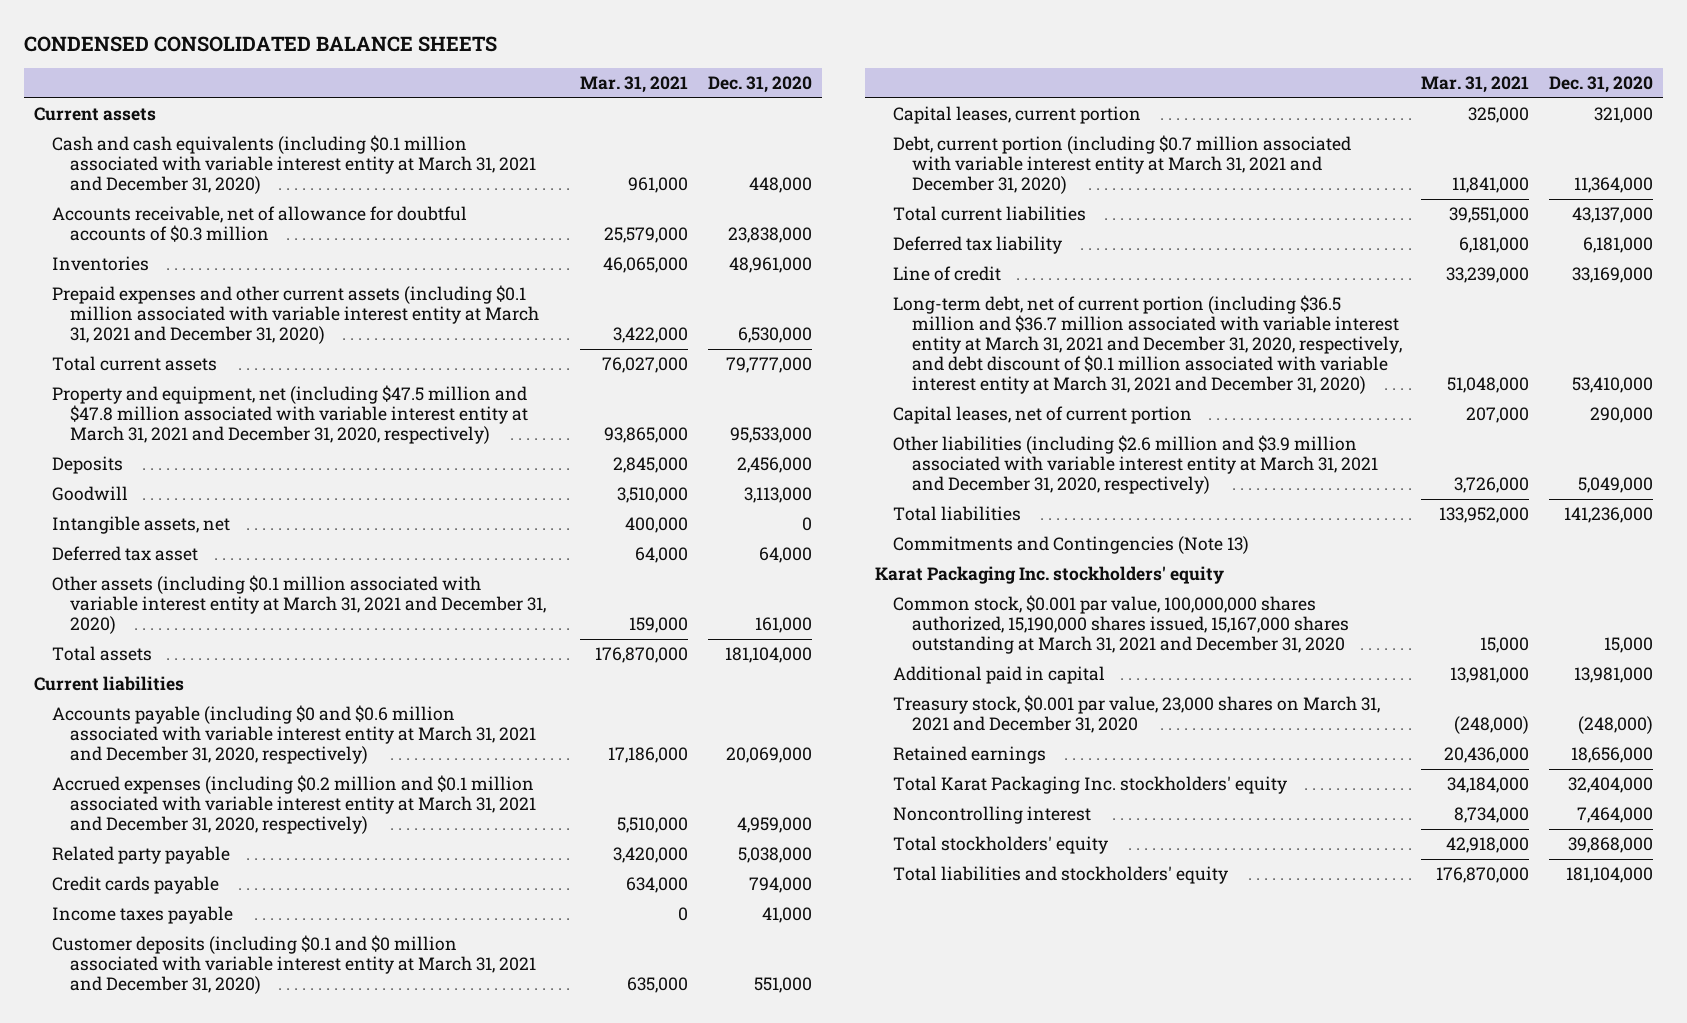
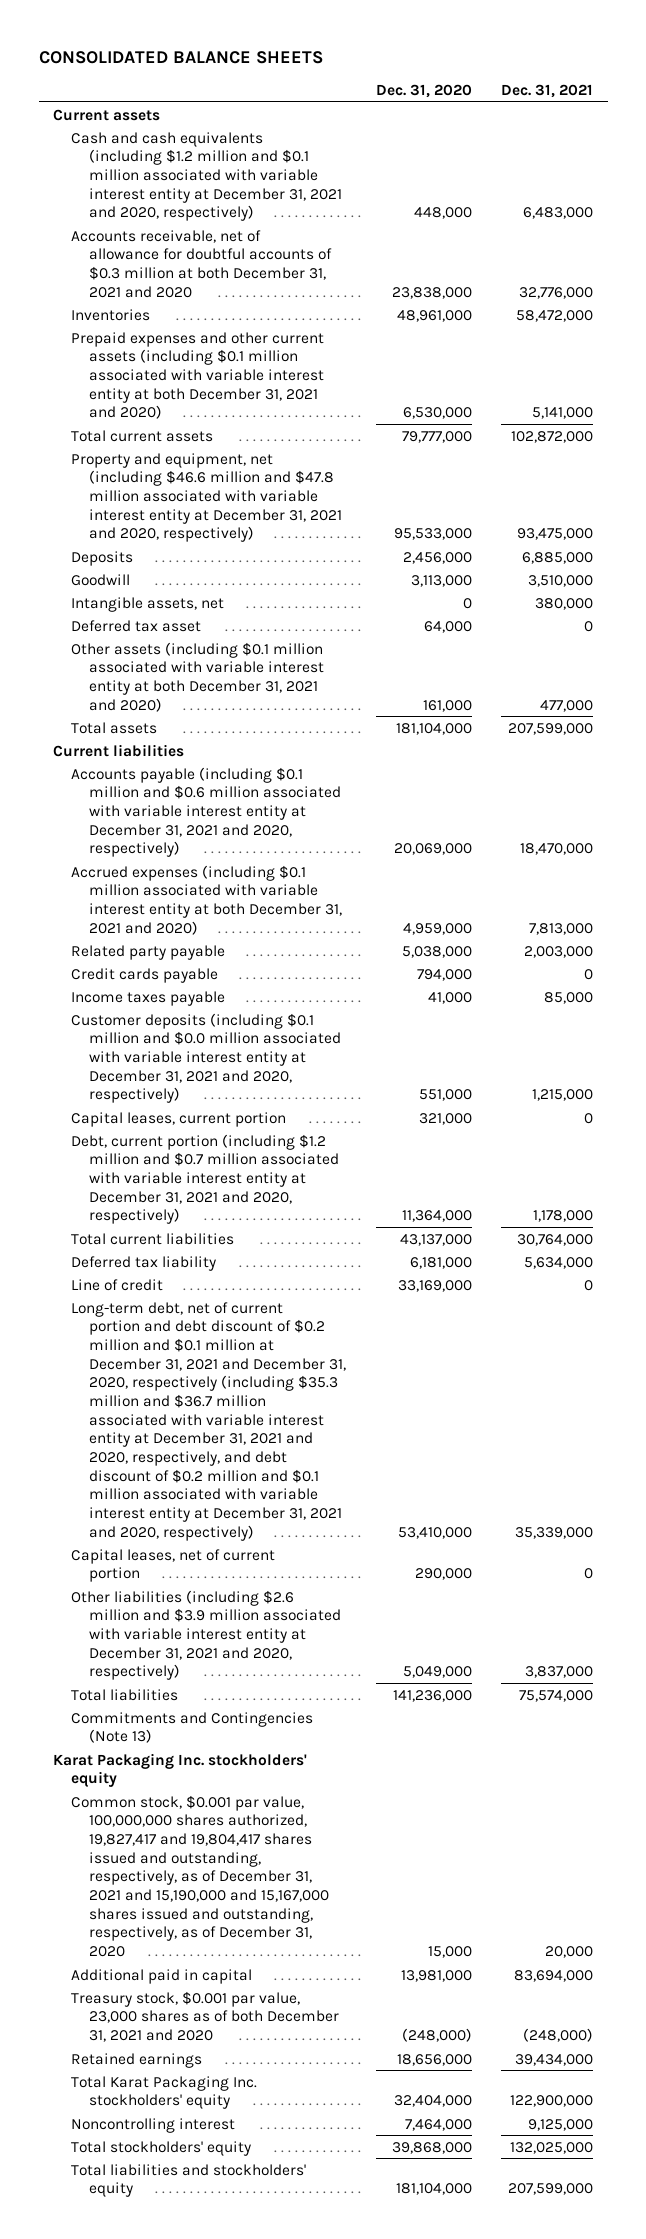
[23,35,497,52] CONDENSED CONSOLIDATED BALANCE SHEETS -> [38,50,323,64] CONSOLIDATED BALANCE SHEETS
[580,75,689,93] Mar. 31, 2021 -> none
none -> [501,83,594,98] Dec. 31, 2021
[52,135,537,195] Cash and cash equivalents (including $0.1 million associated with variable interest entity at March 31, 2021 and December 31, 2020) -> [71,131,343,222] Cash and cash equivalents (including $1.2 million and $0.1 million associated with variable interest entity at December 31, 2021 and 2020, respectively)
[52,206,468,243] Accounts receivable, net of allowance for doubtful accounts of $0.3 million -> [71,229,333,298] Accounts receivable, net of allowance for doubtful accounts of $0.3 million at both December 31, 2021 and 2020
[52,285,540,345] Prepaid expenses and other current assets (including $0.1 million associated with variable interest entity at March 31, 2021 and December 31, 2020) -> [71,331,325,420] Prepaid expenses and other current assets (including $0.1 million associated with variable interest entity at both December 31, 2021 and 2020)
[52,385,529,445] Property and equipment, net (including $47.5 million and $47.8 million associated with variable interest entity at March 31, 2021 and December 31, 2020, respectively) -> [71,452,343,543] Property and equipment, net (including $46.6 million and $47.8 million associated with variable interest entity at December 31, 2021 and 2020, respectively)
[52,575,547,635] Other assets (including $0.1 million associated with variable interest entity at March 31, 2021 and December 31, 2020) -> [71,641,325,712] Other assets (including $0.1 million associated with variable interest entity at both December 31, 2021 and 2020)
[52,705,537,765] Accounts payable (including $0 and $0.6 million associated with variable interest entity at March 31, 2021 and December 31, 2020, respectively) -> [71,766,342,858] Accounts payable (including $0.1 million and $0.6 million associated with variable interest entity at December 31, 2021 and 2020, respectively)
[52,775,537,835] Accrued expenses (including $0.2 million and $0.1 million associated with variable interest entity at March 31, 2021 and December 31, 2020, respectively) -> [71,864,343,935] Accrued expenses (including $0.1 million associated with variable interest entity at both December 31, 2021 and 2020)
[52,935,537,995] Customer deposits (including $0.1 and $0 million associated with variable interest entity at March 31, 2021 and December 31, 2020) -> [71,1012,342,1104] Customer deposits (including $0.1 million and $0.0 million associated with variable interest entity at December 31, 2021 and 2020, respectively)
[893,135,1352,195] Debt, current portion (including $0.7 million associated with variable interest entity at March 31, 2021 and December 31, 2020) -> [71,1133,340,1225] Debt, current portion (including $1.2 million and $0.7 million associated with variable interest entity at December 31, 2021 and 2020, respectively)
[893,295,1402,395] Long-term debt, net of current portion (including $36.5 million and $36.7 million associated with variable interest entity at March 31, 2021 and December 31, 2020, respectively, and debt discount of $0.1 million associated with variable interest entity at March 31, 2021 and December 31, 2020) -> [71,1301,347,1541] Long-term debt, net of current portion and debt discount of $0.2 million and $0.1 million at December 31, 2021 and December 31, 2020, respectively (including $35.3 million and $36.7 million associated with variable interest entity at December 31, 2021 and 2020, respectively, and debt discount of $0.2 million and $0.1 million associated with variable interest entity at December 31, 2021 and 2020, respectively)
[893,435,1378,495] Other liabilities (including $2.6 million and $3.9 million associated with variable interest entity at March 31, 2021 and December 31, 2020, respectively) -> [71,1589,342,1681] Other liabilities (including $2.6 million and $3.9 million associated with variable interest entity at December 31, 2021 and 2020, respectively)
[893,595,1349,655] Common stock, $0.001 par value, 100,000,000 shares authorized, 15,190,000 shares issued, 15,167,000 shares outstanding at March 31, 2021 and December 31, 2020 -> [71,1794,330,1957] Common stock, $0.001 par value, 100,000,000 shares authorized, 19,827,417 and 19,804,417 shares issued and outstanding, respectively, as of December 31, 2021 and 15,190,000 and 15,167,000 shares issued and outstanding, respectively, as of December 31, 2020
[893,695,1381,734] Treasury stock, $0.001 par value, 23,000 shares on March 31, 2021 and December 31, 2020 -> [71,1990,340,2042] Treasury stock, $0.001 par value, 23,000 shares as of both December 31, 2021 and 2020

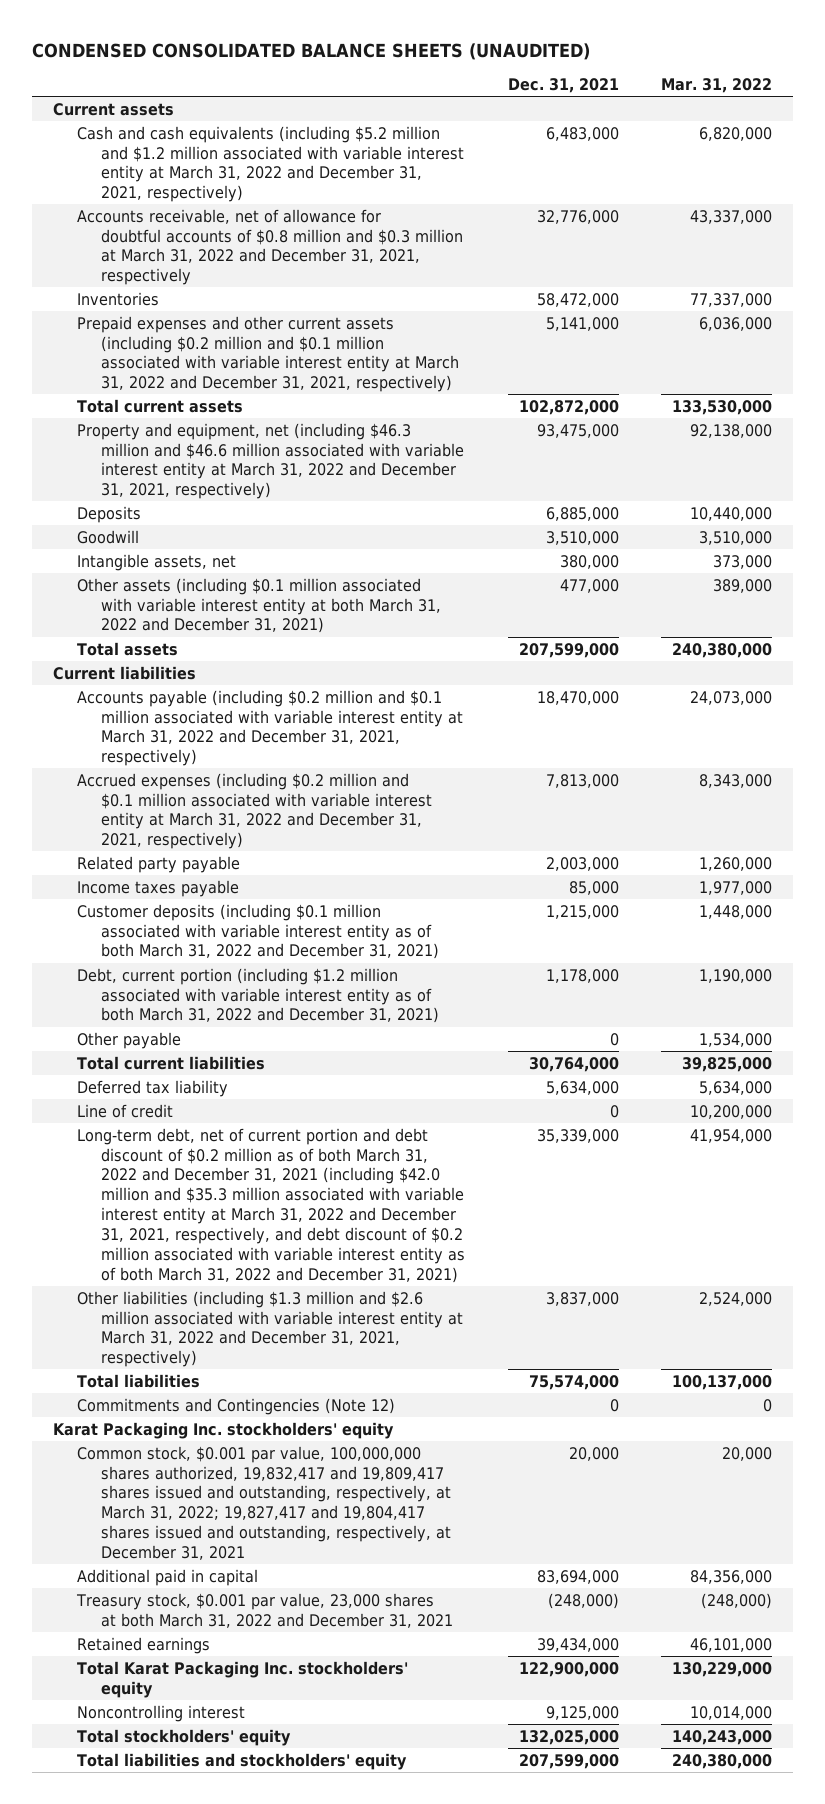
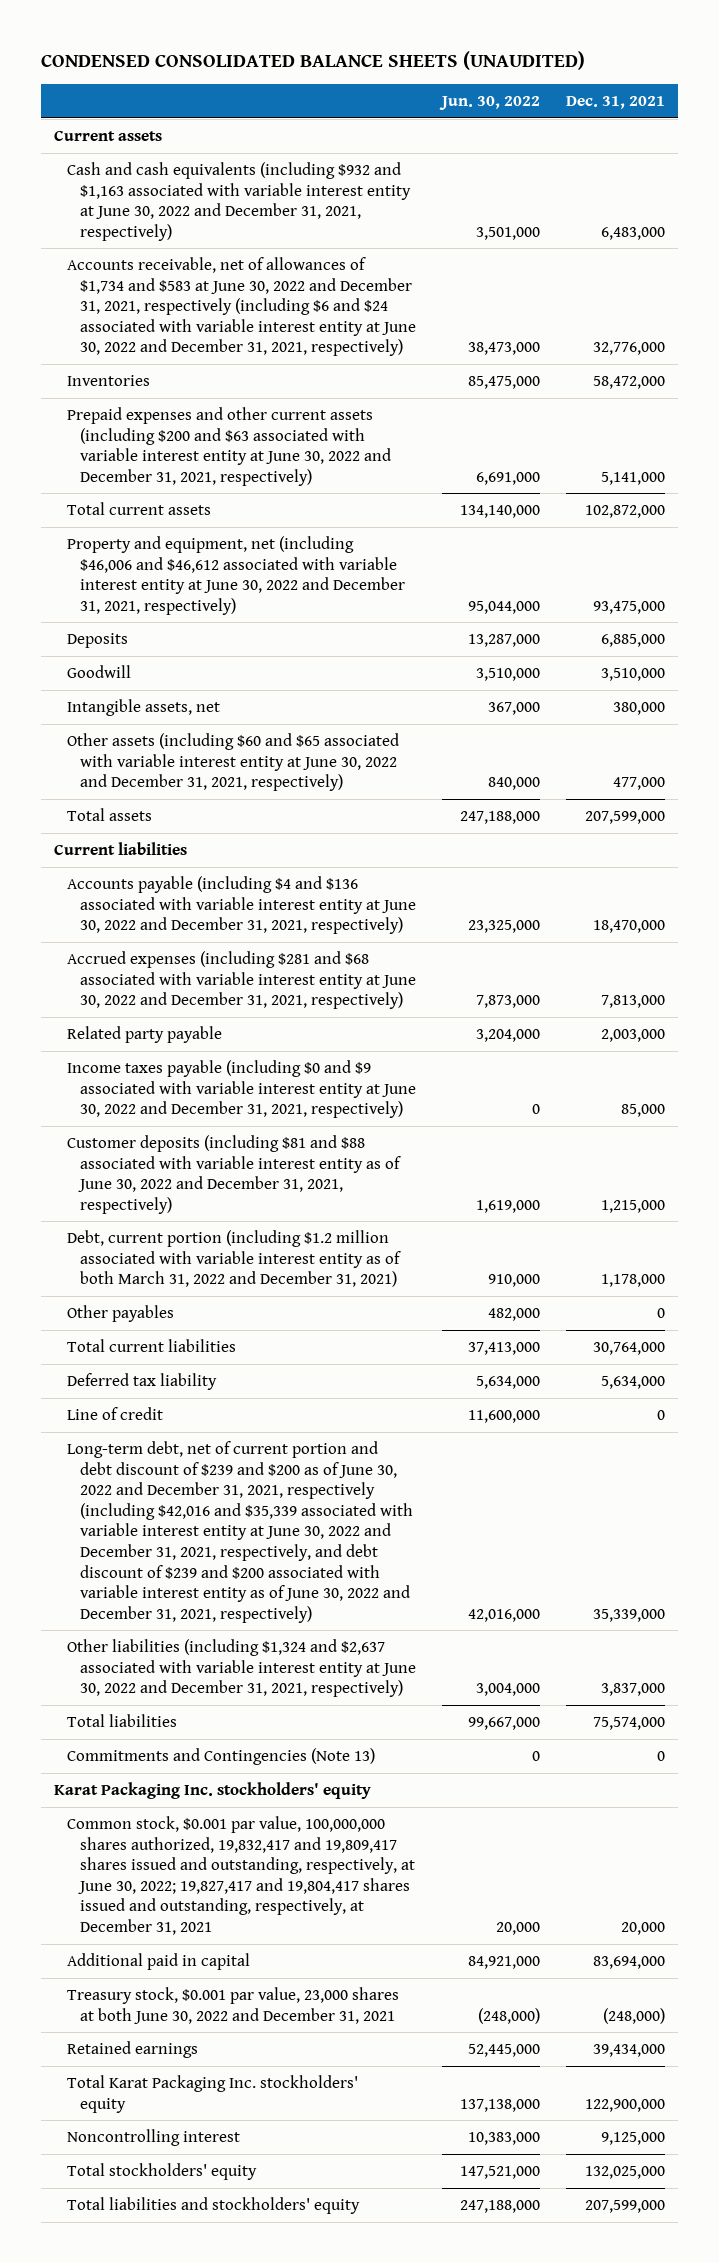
[661,78,773,94] Mar. 31, 2022 -> none
none -> [438,95,540,110] Jun. 30, 2022
[77,125,465,203] Cash and cash equivalents (including $5.2 million and $1.2 million associated with variable interest entity at March 31, 2022 and December 31, 2021, respectively) -> [66,162,411,241] Cash and cash equivalents (including $932 and $1,163 associated with variable interest entity at June 30, 2022 and December 31, 2021, respectively)
[77,208,464,286] Accounts receivable, net of allowance for doubtful accounts of $0.8 million and $0.3 million at March 31, 2022 and December 31, 2021, respectively -> [66,257,416,357] Accounts receivable, net of allowances of $1,734 and $583 at June 30, 2022 and December 31, 2021, respectively (including $6 and $24 associated with variable interest entity at June 30, 2022 and December 31, 2021, respectively)
[77,315,460,393] Prepaid expenses and other current assets (including $0.2 million and $0.1 million associated with variable interest entity at March 31, 2022 and December 31, 2021, respectively) -> [66,407,391,486] Prepaid expenses and other current assets (including $200 and $63 associated with variable interest entity at June 30, 2022 and December 31, 2021, respectively)
[77,422,465,500] Property and equipment, net (including $46.3 million and $46.6 million associated with variable interest entity at March 31, 2022 and December 31, 2021, respectively) -> [66,536,405,615] Property and equipment, net (including $46,006 and $46,612 associated with variable interest entity at June 30, 2022 and December 31, 2021, respectively)
[77,577,442,634] Other assets (including $0.1 million associated with variable interest entity at both March 31, 2022 and December 31, 2021) -> [66,733,399,792] Other assets (including $60 and $65 associated with variable interest entity at June 30, 2022 and December 31, 2021, respectively)
[77,689,464,767] Accounts payable (including $0.2 million and $0.1 million associated with variable interest entity at March 31, 2022 and December 31, 2021, respectively) -> [66,876,416,935] Accounts payable (including $4 and $136 associated with variable interest entity at June 30, 2022 and December 31, 2021, respectively)
[77,772,433,850] Accrued expenses (including $0.2 million and $0.1 million associated with variable interest entity at March 31, 2022 and December 31, 2021, respectively) -> [66,951,416,1010] Accrued expenses (including $281 and $68 associated with variable interest entity at June 30, 2022 and December 31, 2021, respectively)
[77,879,240,897] Income taxes payable -> [66,1060,416,1119] Income taxes payable (including $0 and $9 associated with variable interest entity at June 30, 2022 and December 31, 2021, respectively)
[77,903,440,960] Customer deposits (including $0.1 million associated with variable interest entity as of both March 31, 2022 and December 31, 2021) -> [66,1135,401,1214] Customer deposits (including $81 and $88 associated with variable interest entity as of June 30, 2022 and December 31, 2021, respectively)
[77,1031,182,1049] Other payable -> [66,1305,174,1323] Other payables
[77,1127,466,1283] Long-term debt, net of current portion and debt discount of $0.2 million as of both March 31, 2022 and December 31, 2021 (including $42.0 million and $35.3 million associated with variable interest entity at March 31, 2022 and December 31, 2021, respectively, and debt discount of $0.2 million associated with variable interest entity as of both March 31, 2022 and December 31, 2021) -> [66,1441,413,1623] Long-term debt, net of current portion and debt discount of $239 and $200 as of June 30, 2022 and December 31, 2021, respectively (including $42,016 and $35,339 associated with variable interest entity at June 30, 2022 and December 31, 2021, respectively, and debt discount of $239 and $200 associated with variable interest entity as of June 30, 2022 and December 31, 2021, respectively)
[77,1290,464,1368] Other liabilities (including $1.3 million and $2.6 million associated with variable interest entity at March 31, 2022 and December 31, 2021, respectively) -> [66,1639,416,1698] Other liabilities (including $1,324 and $2,637 associated with variable interest entity at June 30, 2022 and December 31, 2021, respectively)
[77,1397,396,1415] Commitments and Contingencies (Note 12) -> [66,1748,375,1766] Commitments and Contingencies (Note 13)
[77,1445,452,1560] Common stock, $0.001 par value, 100,000,000 shares authorized, 19,832,417 and 19,809,417 shares issued and outstanding, respectively, at March 31, 2022; 19,827,417 and 19,804,417 shares issued and outstanding, respectively, at December 31, 2021 -> [66,1816,415,1936] Common stock, $0.001 par value, 100,000,000 shares authorized, 19,832,417 and 19,809,417 shares issued and outstanding, respectively, at June 30, 2022; 19,827,417 and 19,804,417 shares issued and outstanding, respectively, at December 31, 2021
[76,1592,454,1628] Treasury stock, $0.001 par value, 23,000 shares at both March 31, 2022 and December 31, 2021 -> [66,1987,399,2024] Treasury stock, $0.001 par value, 23,000 shares at both June 30, 2022 and December 31, 2021

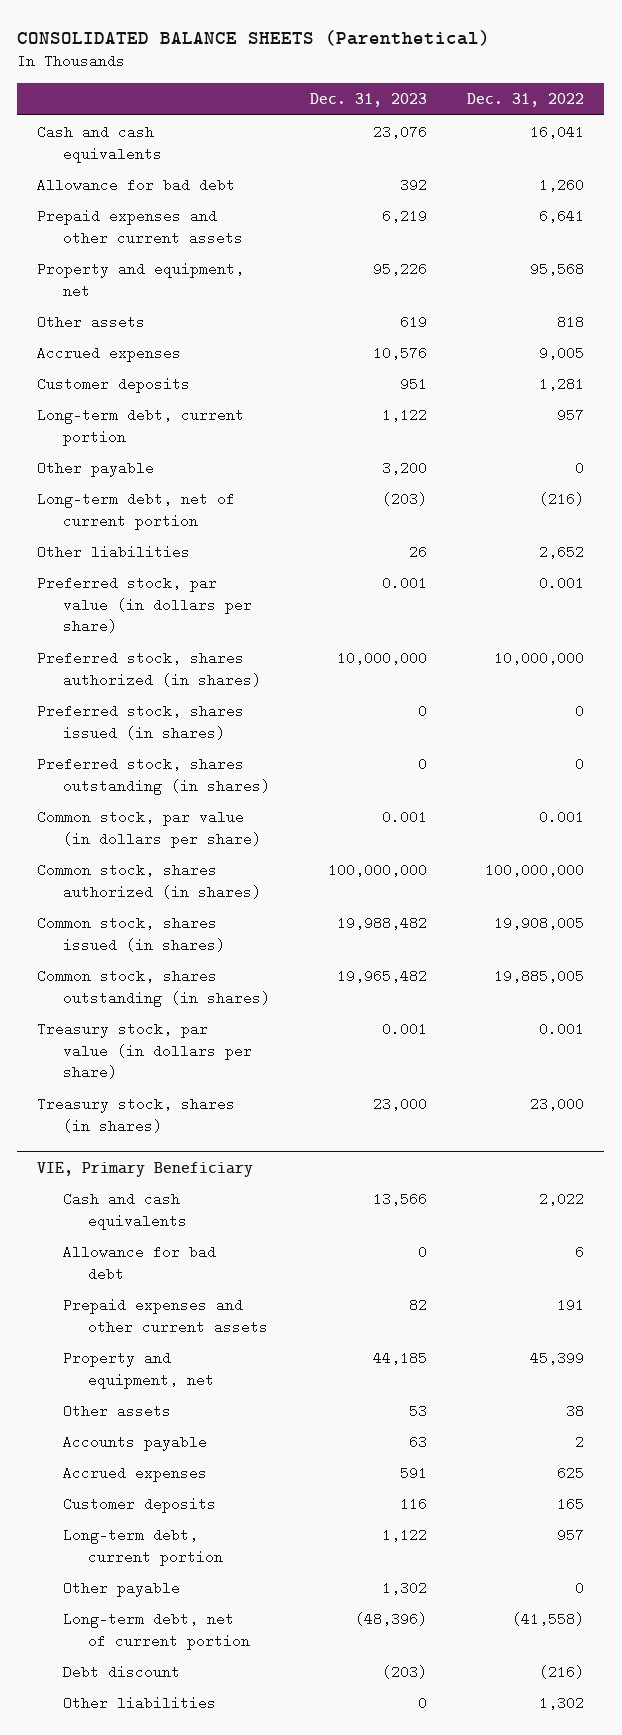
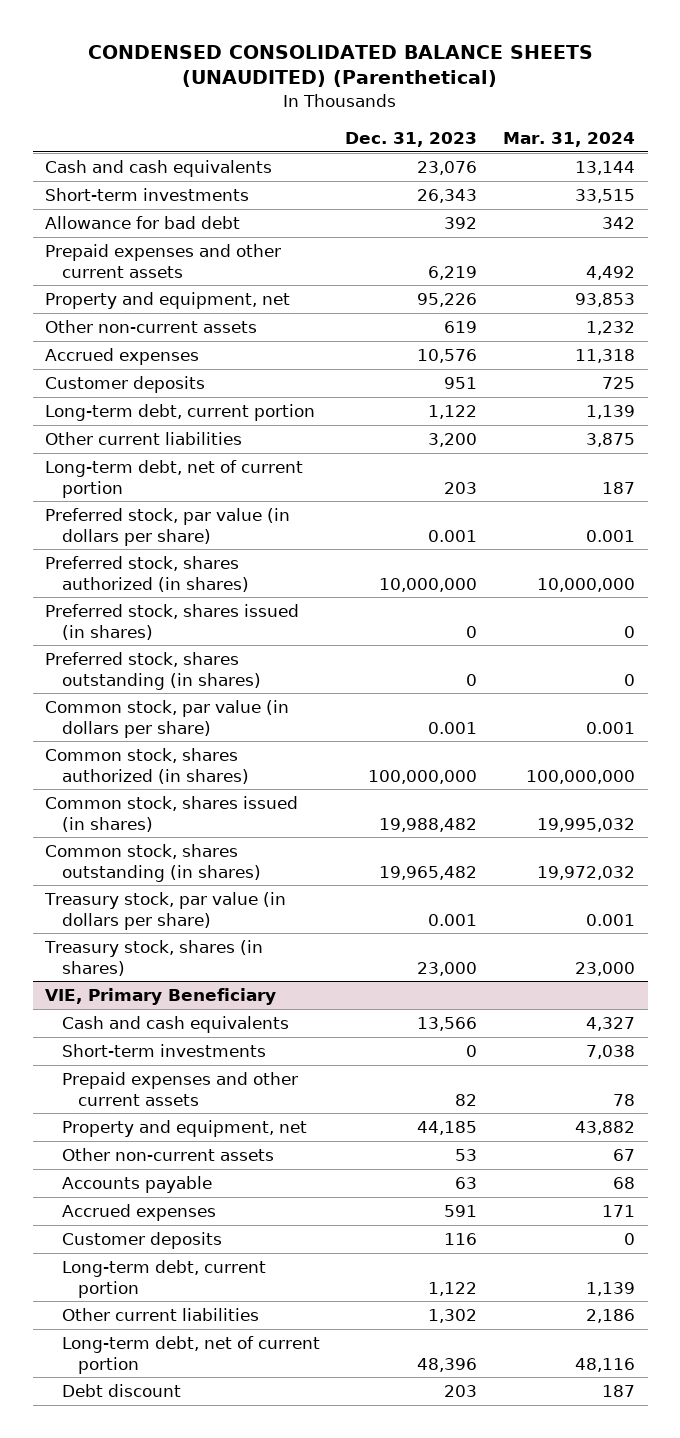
[17,29,491,46] CONSOLIDATED BALANCE SHEETS (Parenthetical) -> [88,44,594,88] CONDENSED CONSOLIDATED BALANCE SHEETS (UNAUDITED) (Parenthetical)
[467,93,585,108] Dec. 31, 2022 -> none
none -> [502,131,635,147] Mar. 31, 2024
none -> [45,188,250,202] Short-term investments
[37,314,146,329] Other assets -> [45,320,258,334] Other non-current assets
[37,544,191,559] Other liabilities -> none
[37,460,155,477] Other payable -> [45,432,243,446] Other current liabilities
[382,491,428,506] (203) -> [444,481,478,494] 203
[62,1244,216,1281] Allowance for bad debt -> none
none -> [61,1044,266,1058] Short-term investments
[62,1403,171,1418] Other assets -> [61,1148,274,1162] Other non-current assets
[62,1695,216,1710] Other liabilities -> none
[62,1580,180,1597] Other payable -> [61,1308,259,1322] Other current liabilities
[355,1611,428,1626] (48,396) -> [417,1357,478,1372] 48,396
[382,1664,428,1679] (203) -> [444,1385,478,1398] 203

